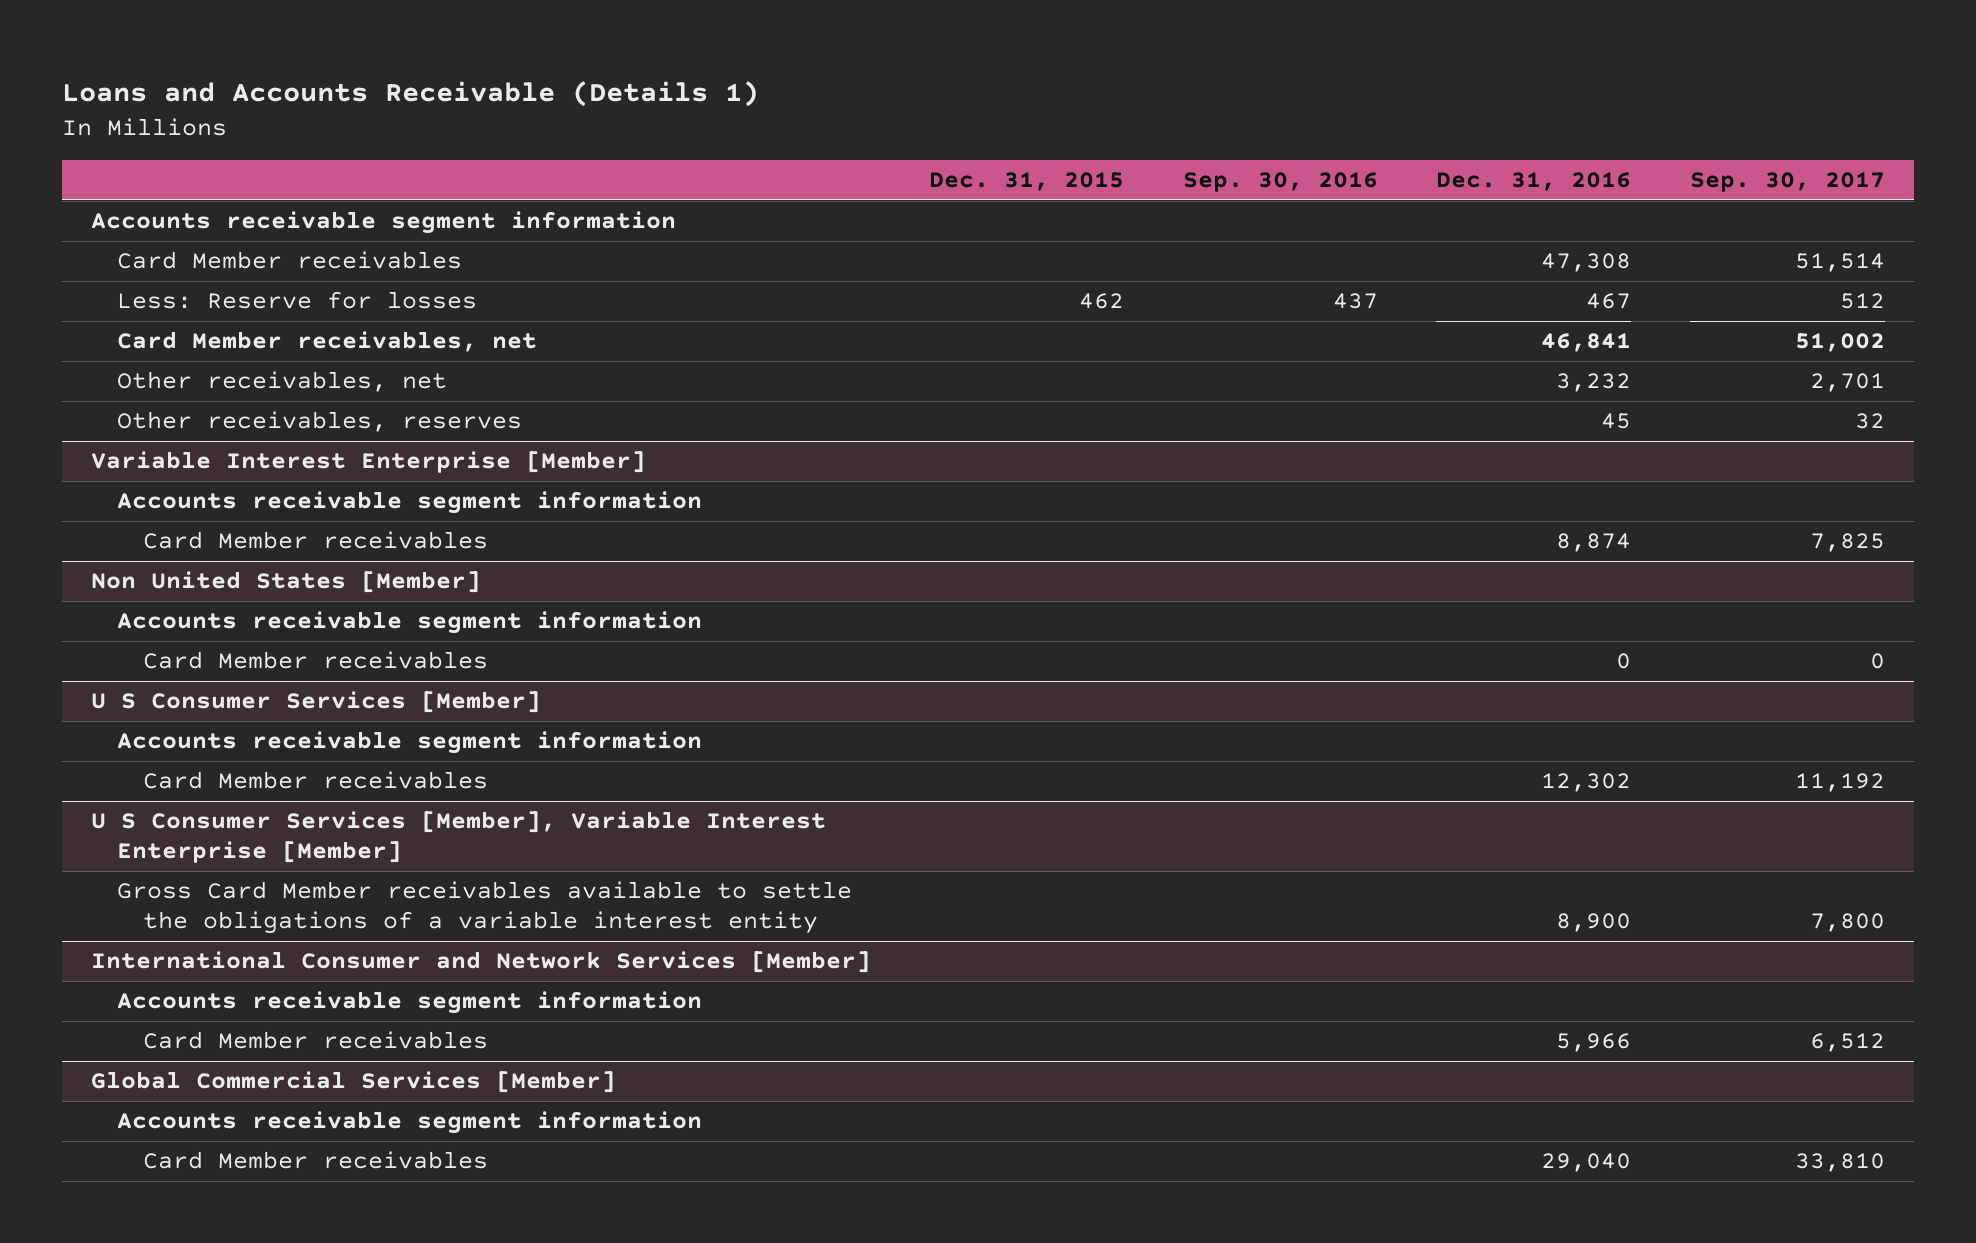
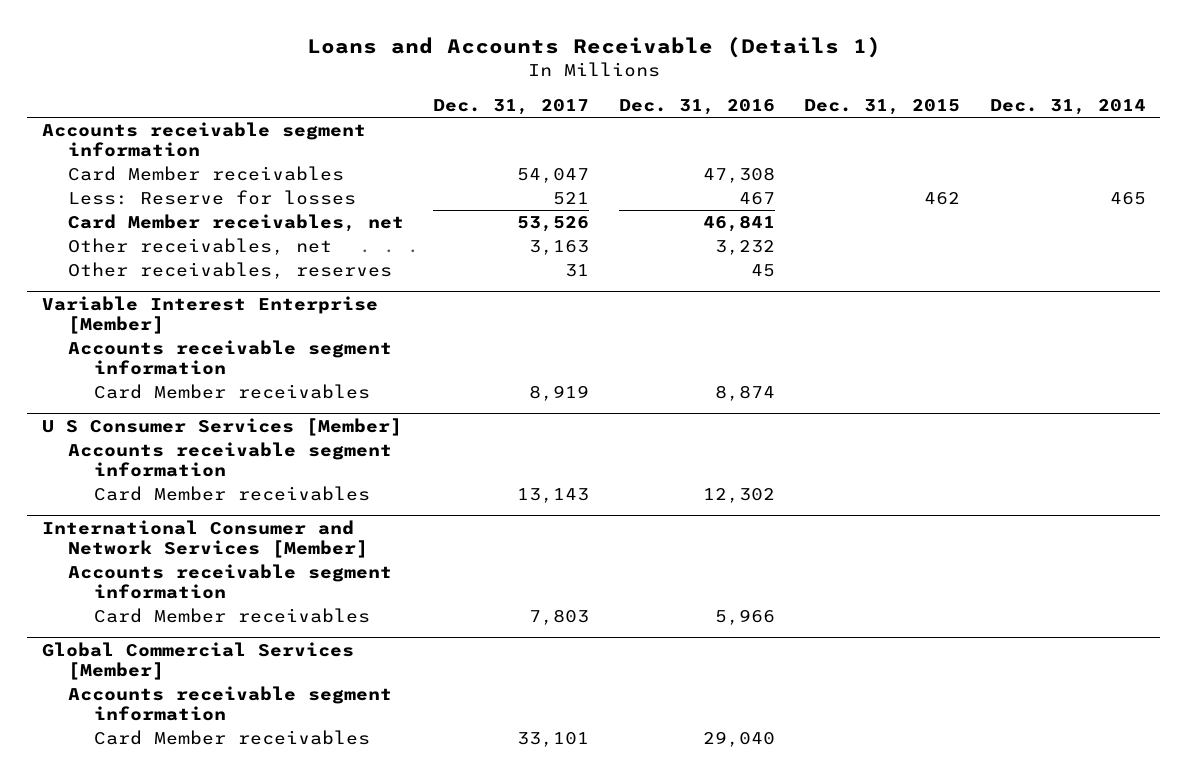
[1182,172,1378,193] Sep. 30, 2016 -> none
[1689,172,1885,193] Sep. 30, 2017 -> none
none -> [433,98,590,115] Dec. 31, 2017
none -> [989,98,1146,115] Dec. 31, 2014
[91,571,482,594] Non United States [Member] -> none
[116,611,702,635] Accounts receivable segment information -> none
[142,651,488,670] Card Member receivables -> none
[91,811,827,864] U S Consumer Services [Member], Variable Interest Enterprise [Member] -> none
[116,881,852,935] Gross Card Member receivables available to settle the obligations of a variable interest entity -> none

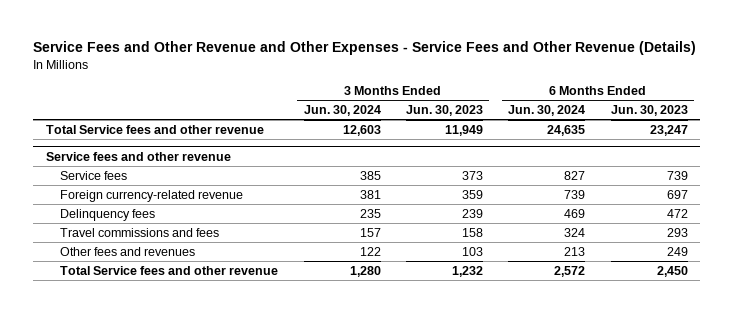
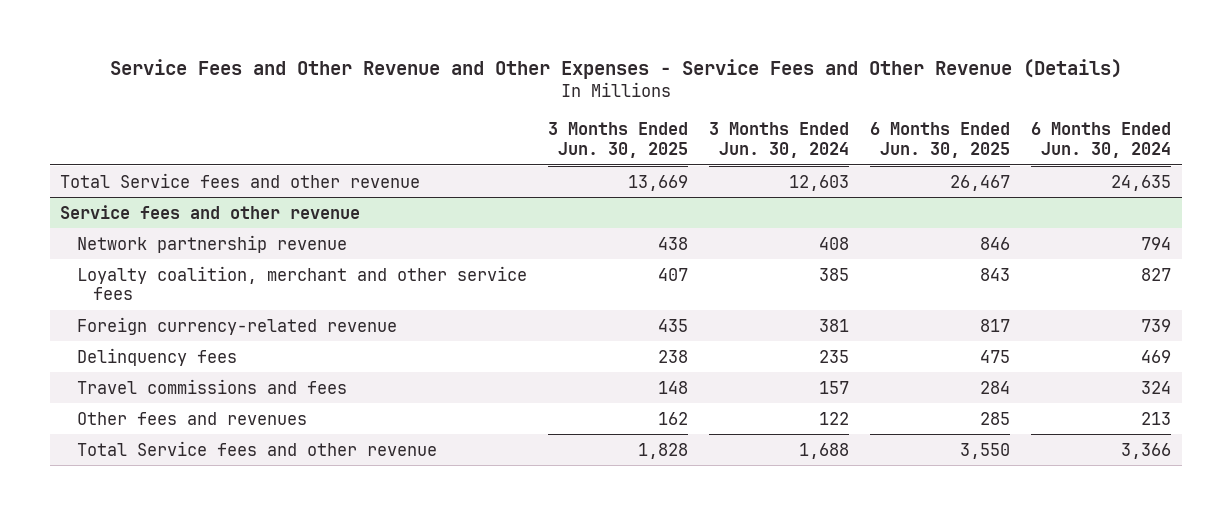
[405,105,483,117] Jun. 30, 2023 -> none
[610,105,688,117] Jun. 30, 2023 -> none
none -> [547,122,688,158] 3 Months Ended Jun. 30, 2025
none -> [870,122,1011,158] 6 Months Ended Jun. 30, 2025
none -> [76,234,347,253] Network partnership revenue
[60,170,128,180] Service fees -> [76,265,527,301] Loyalty coalition, merchant and other service fees
[349,265,381,277] 1,280 -> [798,442,849,459] 1,688
[554,265,586,277] 2,572 -> [1121,442,1172,459] 3,366

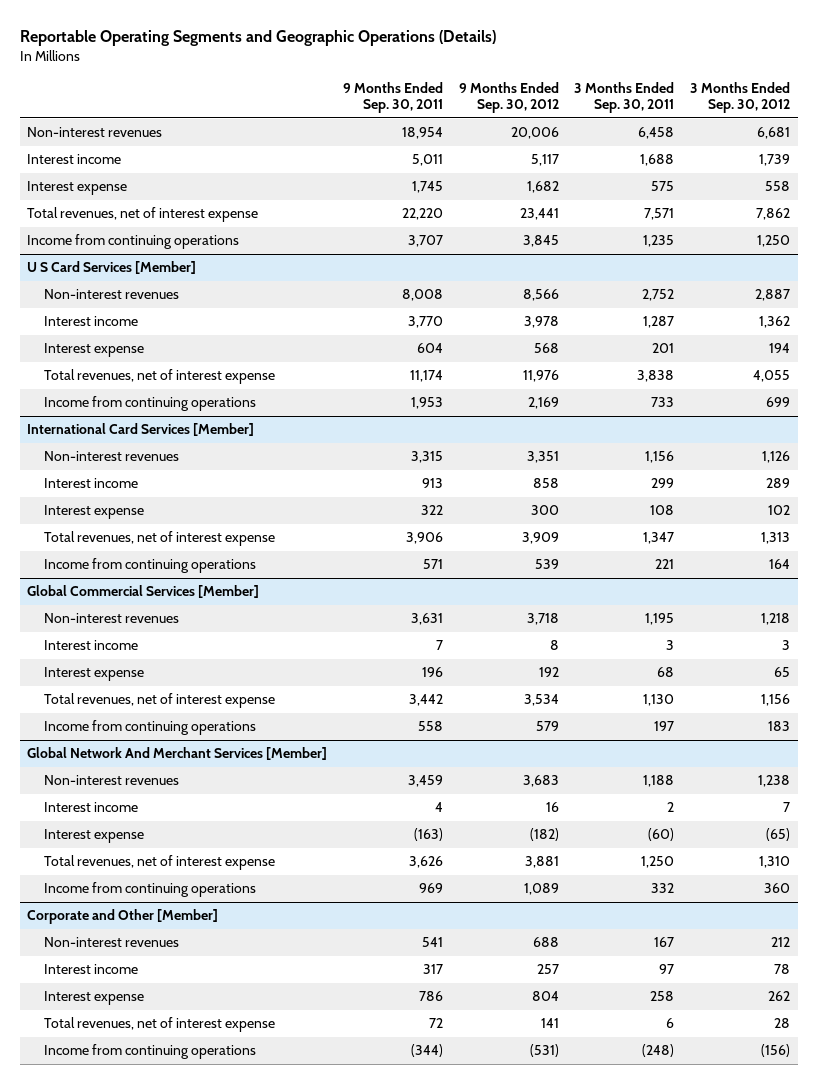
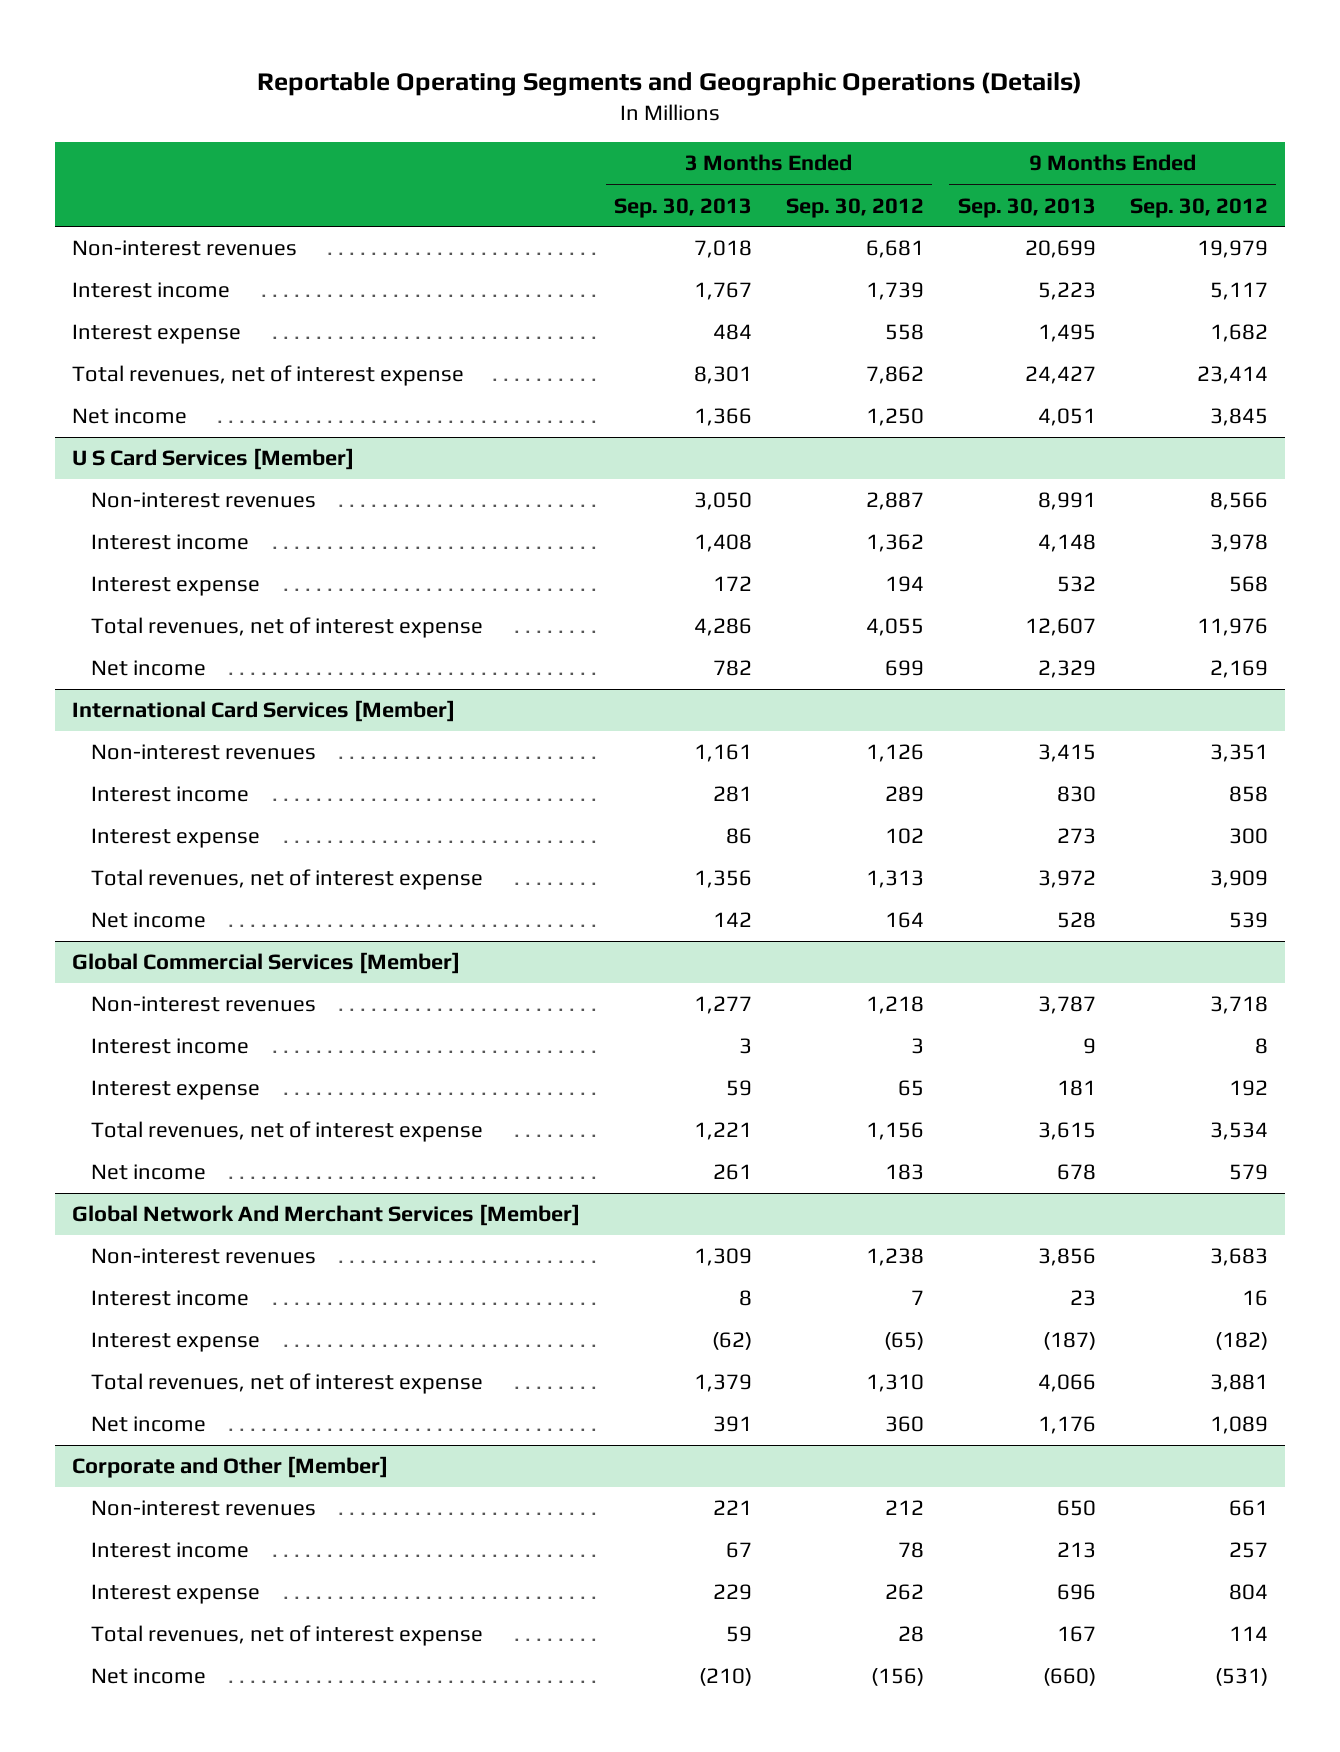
[343,82,444,114] 9 Months Ended Sep. 30, 2011 -> none
[574,82,675,114] 3 Months Ended Sep. 30, 2011 -> none
none -> [614,197,753,218] Sep. 30, 2013
none -> [957,197,1096,218] Sep. 30, 2013
[510,127,559,140] 20,006 -> [1196,240,1268,259] 19,979
[519,208,559,221] 23,441 -> [1196,366,1268,385] 23,414
[27,234,240,250] Income from continuing operations -> [72,408,188,425] Net income
[44,396,257,412] Income from continuing operations -> [90,660,206,677] Net income
[44,558,257,574] Income from continuing operations -> [90,912,206,929] Net income
[44,720,257,736] Income from continuing operations -> [90,1164,206,1181] Net income
[44,882,257,898] Income from continuing operations -> [90,1416,206,1433] Net income
[532,937,559,948] 688 -> [1228,1500,1268,1517] 661
[540,1018,559,1029] 141 -> [1228,1626,1268,1642] 114
[44,1044,257,1060] Income from continuing operations -> [90,1668,206,1685] Net income

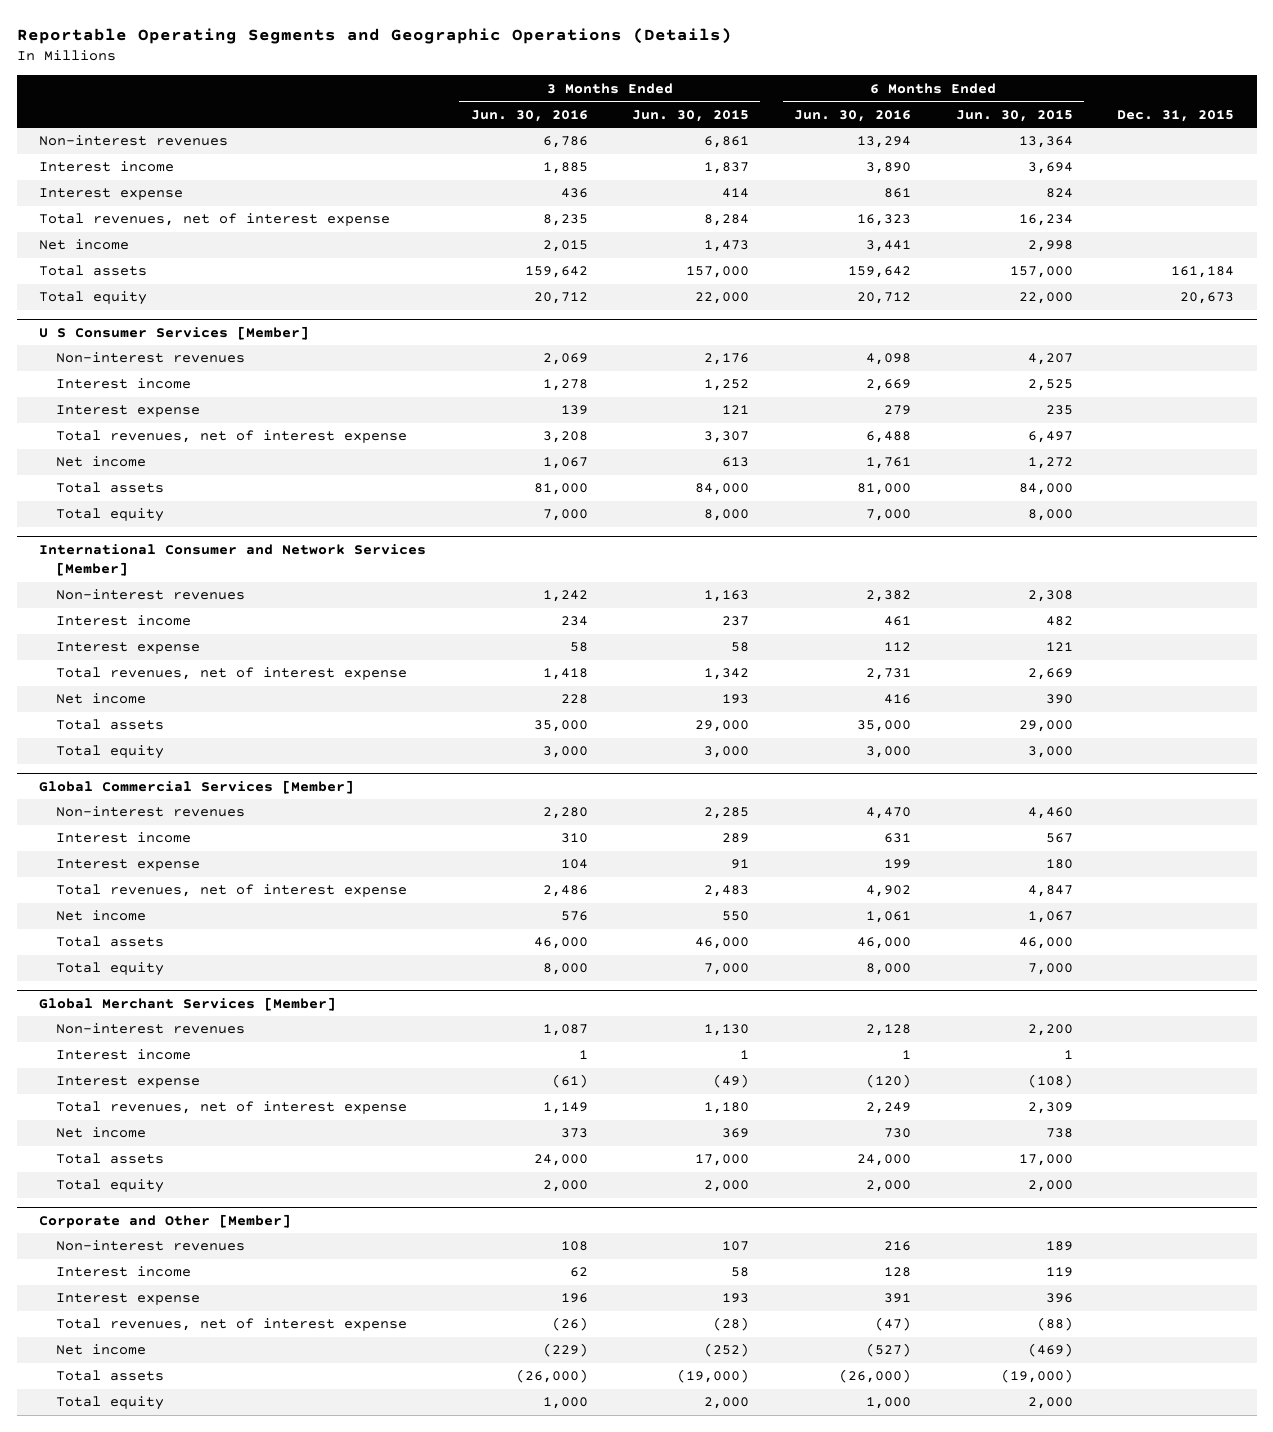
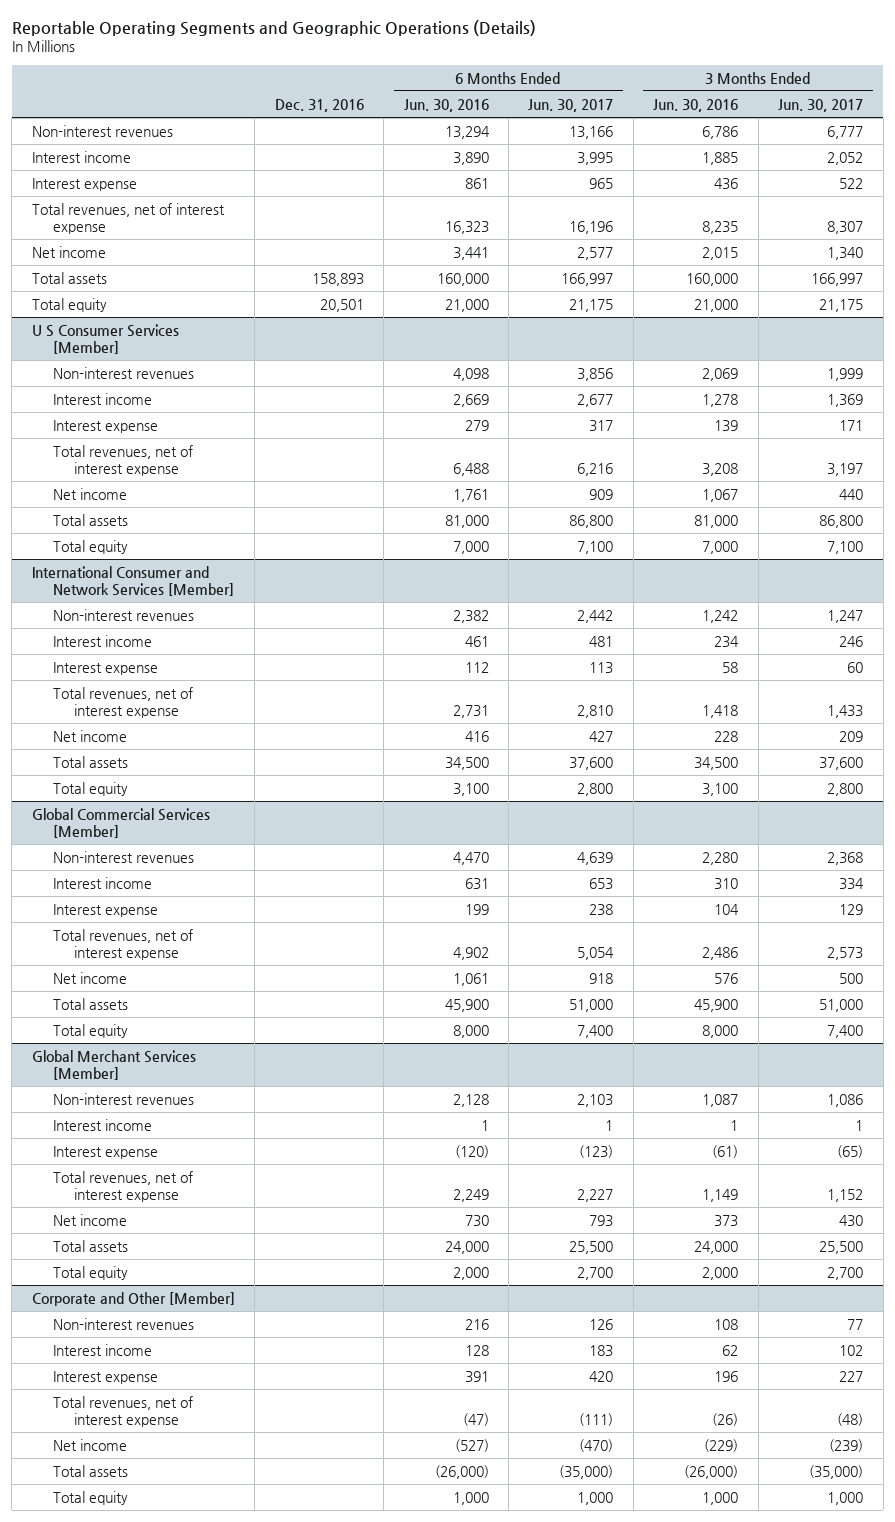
[632,109,750,122] Jun. 30, 2015 -> none
[955,109,1073,122] Jun. 30, 2015 -> none
[1117,109,1235,122] Dec. 31, 2015 -> none
none -> [274,98,364,112] Dec. 31, 2016
none -> [528,98,614,112] Jun. 30, 2017
none -> [778,98,864,112] Jun. 30, 2017
[524,266,588,279] 159,642 -> [686,272,739,286] 160,000
[847,266,911,279] 159,642 -> [436,272,489,286] 160,000
[533,292,588,305] 20,712 -> [694,298,739,312] 21,000
[856,292,911,305] 20,712 -> [444,298,489,312] 21,000
[533,720,588,733] 35,000 -> [694,756,739,770] 34,500
[856,720,911,733] 35,000 -> [444,756,489,770] 34,500
[542,746,588,759] 3,000 -> [702,782,739,796] 3,100
[865,746,911,759] 3,000 -> [452,782,489,796] 3,100
[533,937,588,950] 46,000 -> [694,998,739,1012] 45,900
[856,937,911,950] 46,000 -> [444,998,489,1012] 45,900

